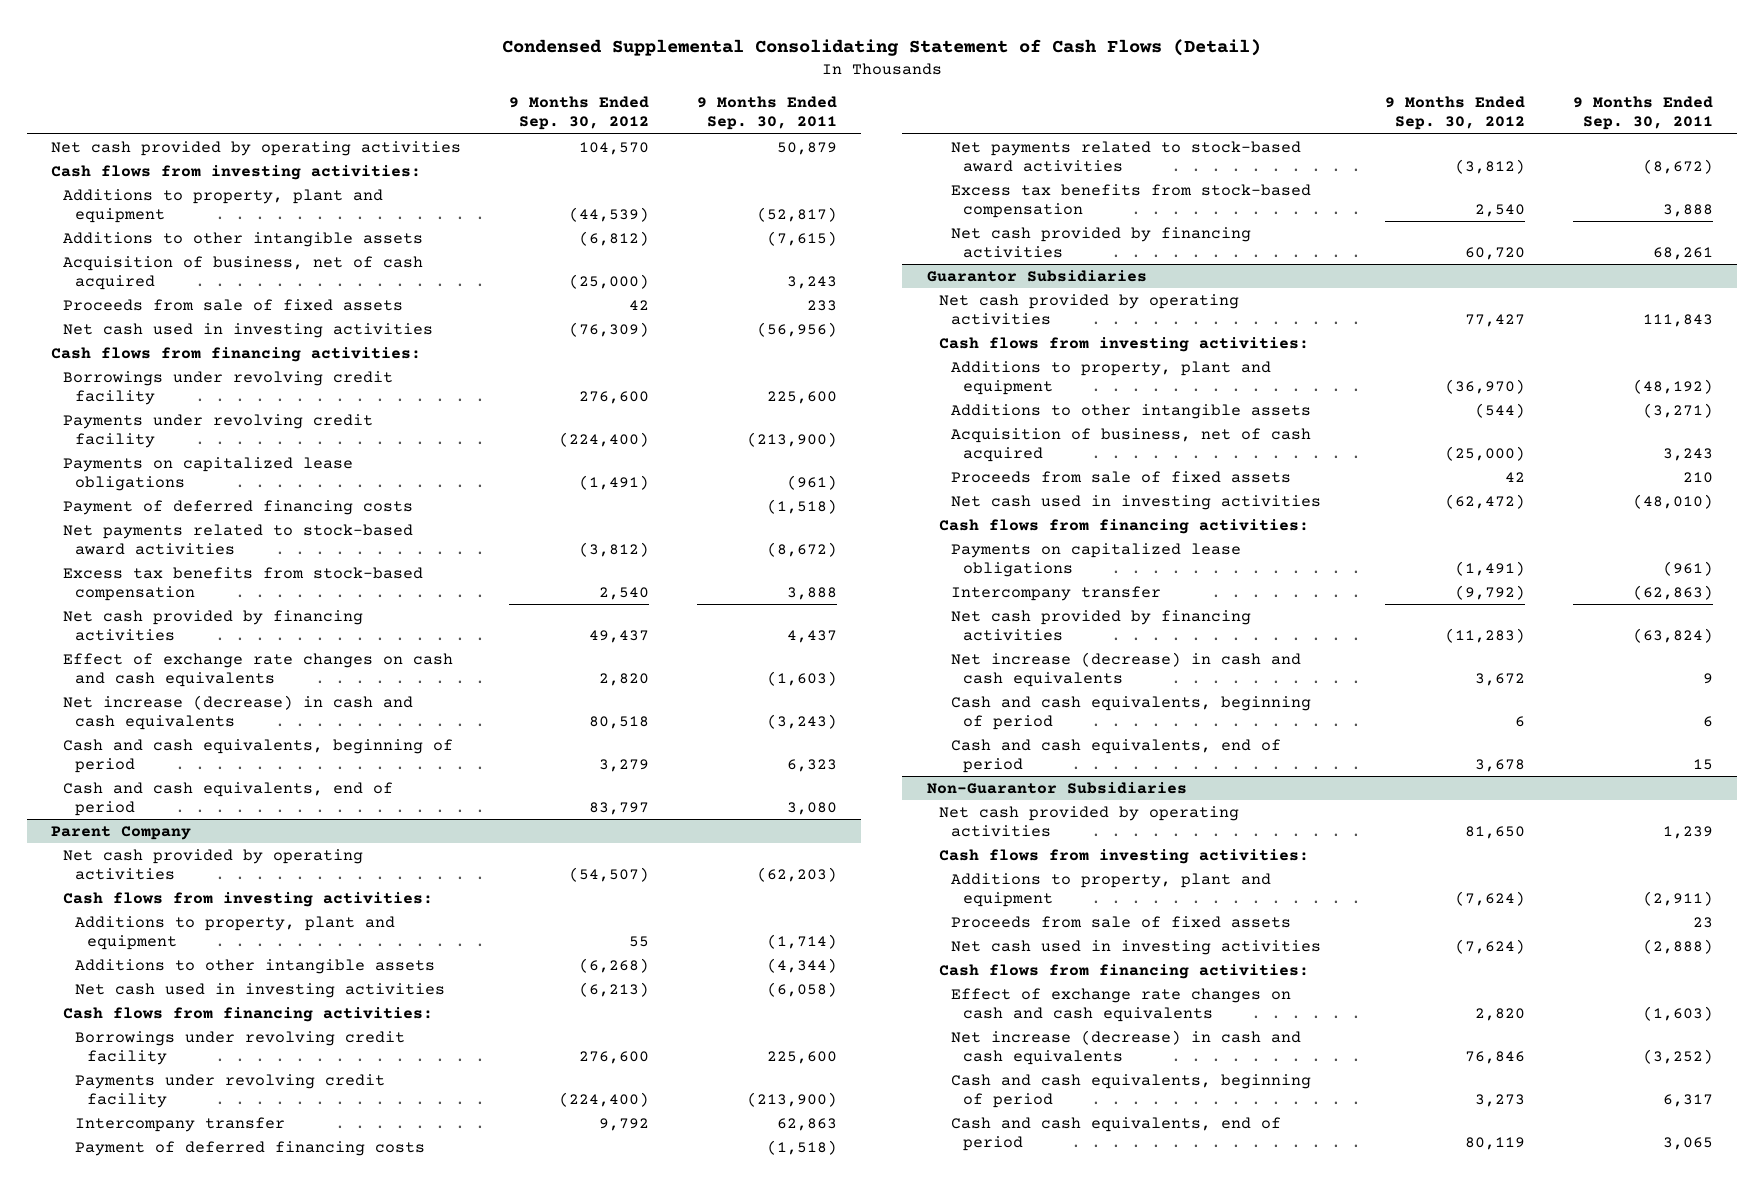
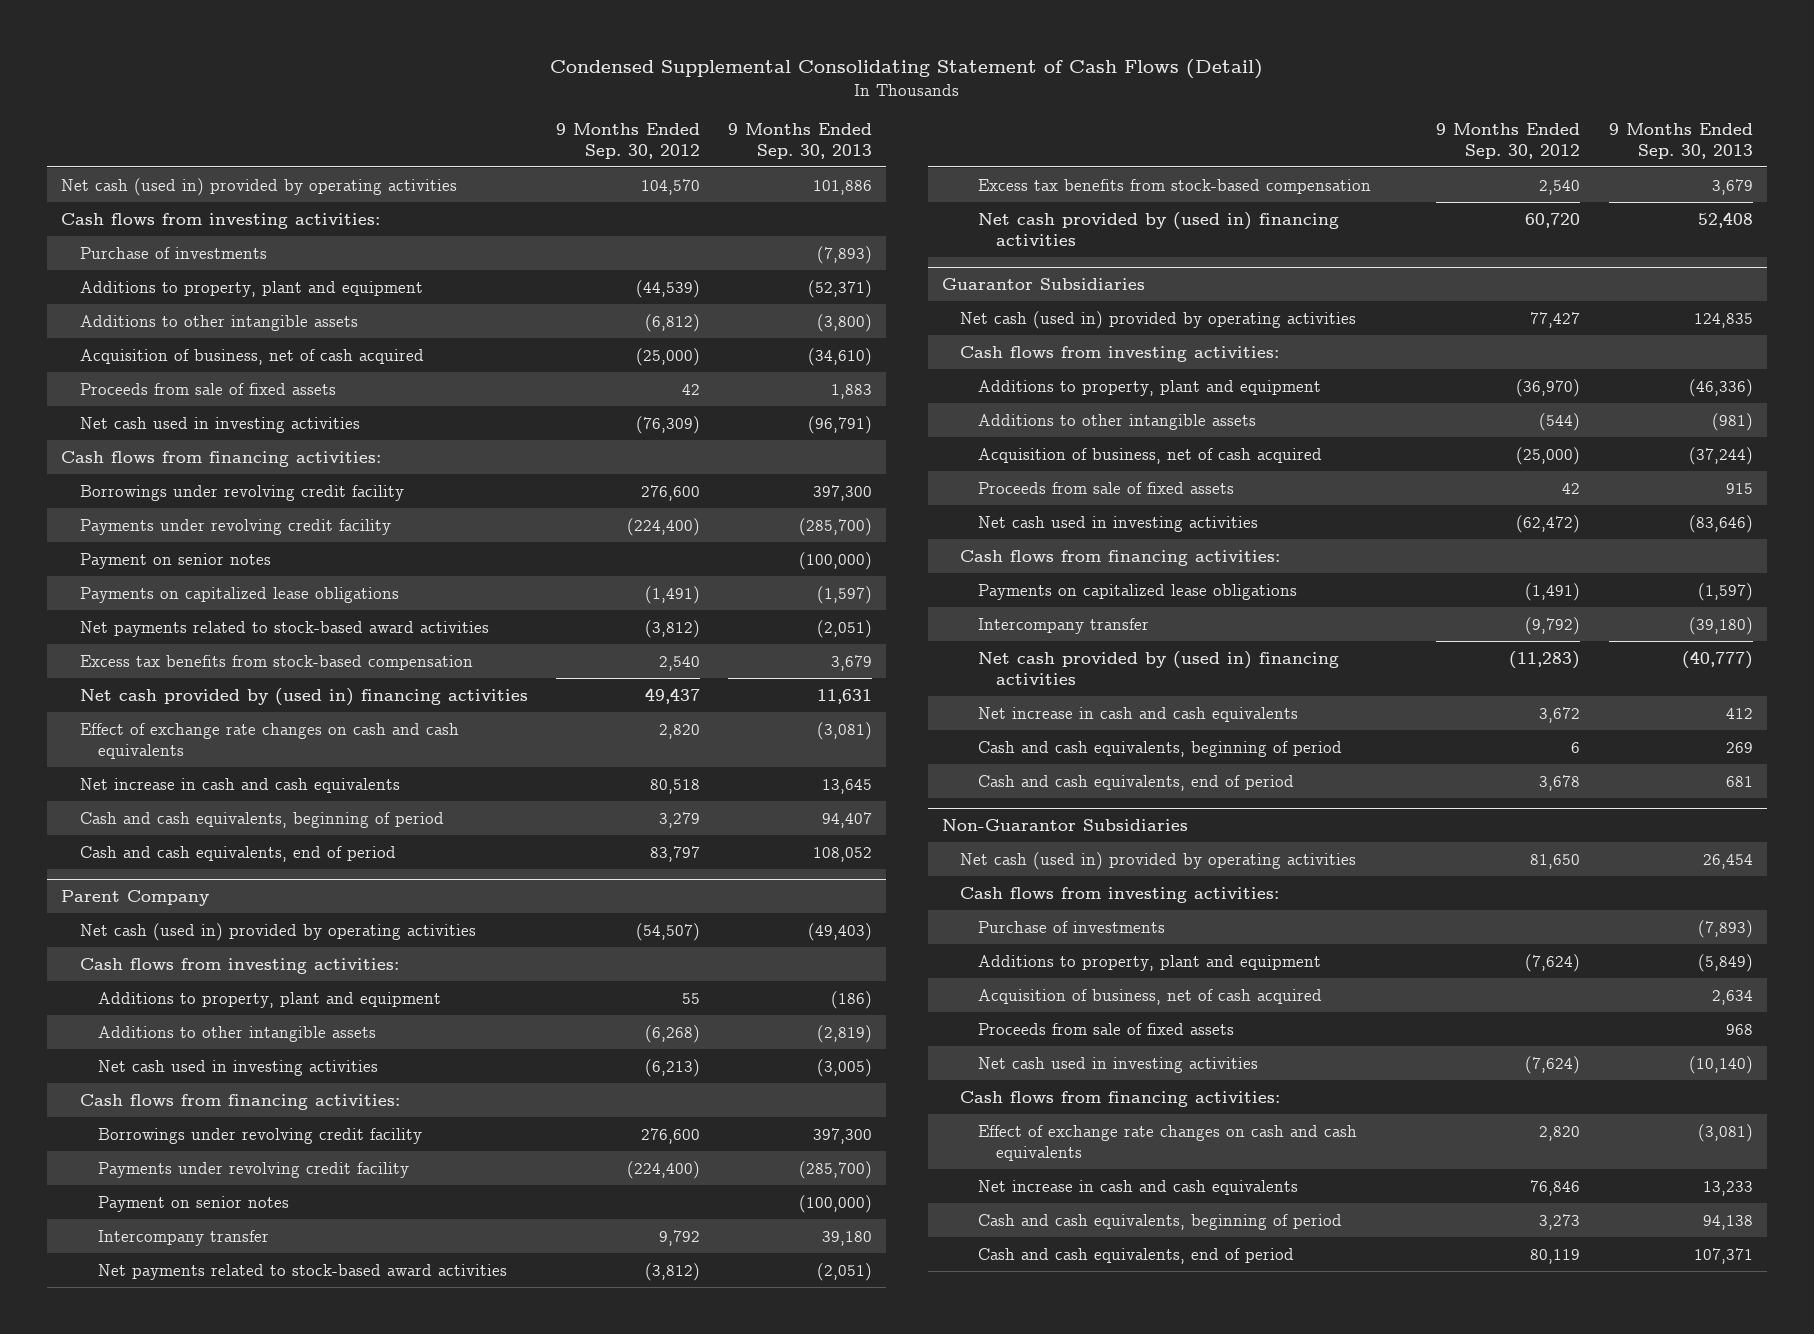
[697,96,838,131] 9 Months Ended Sep. 30, 2011 -> none
none -> [728,122,873,159] 9 Months Ended Sep. 30, 2013
[50,140,461,156] Net cash provided by operating activities -> [61,177,458,196] Net cash (used in) provided by operating activities
none -> [79,246,267,259] Purchase of investments
none -> [79,552,271,569] Payment on senior notes
[62,499,413,515] Payment of deferred financing costs -> none
[62,609,363,641] Net cash provided by financing activities -> [79,687,528,706] Net cash provided by (used in) financing activities
[62,694,413,730] Net increase (decrease) in cash and cash equivalents -> [79,777,400,793] Net increase in cash and cash equivalents
[62,848,363,880] Net cash provided by operating activities -> [79,922,476,941] Net cash (used in) provided by operating activities
none -> [97,1195,289,1212] Payment on senior notes
[75,1140,426,1156] Payment of deferred financing costs -> none
[951,226,1252,258] Net cash provided by financing activities -> [978,211,1340,246] Net cash provided by (used in) financing activities
[938,293,1239,325] Net cash provided by operating activities -> [959,310,1356,329] Net cash (used in) provided by operating activities
[951,609,1252,641] Net cash provided by financing activities -> [978,650,1340,685] Net cash provided by (used in) financing activities
[951,651,1302,687] Net increase (decrease) in cash and cash equivalents -> [978,706,1299,722] Net increase in cash and cash equivalents
[938,805,1239,837] Net cash provided by operating activities -> [959,851,1356,870] Net cash (used in) provided by operating activities
none -> [978,920,1166,933] Purchase of investments
none -> [978,988,1323,1005] Acquisition of business, net of cash acquired
[951,1029,1302,1065] Net increase (decrease) in cash and cash equivalents -> [978,1179,1299,1195] Net increase in cash and cash equivalents

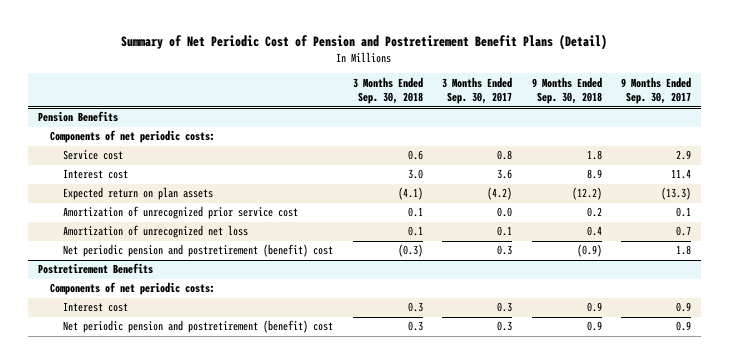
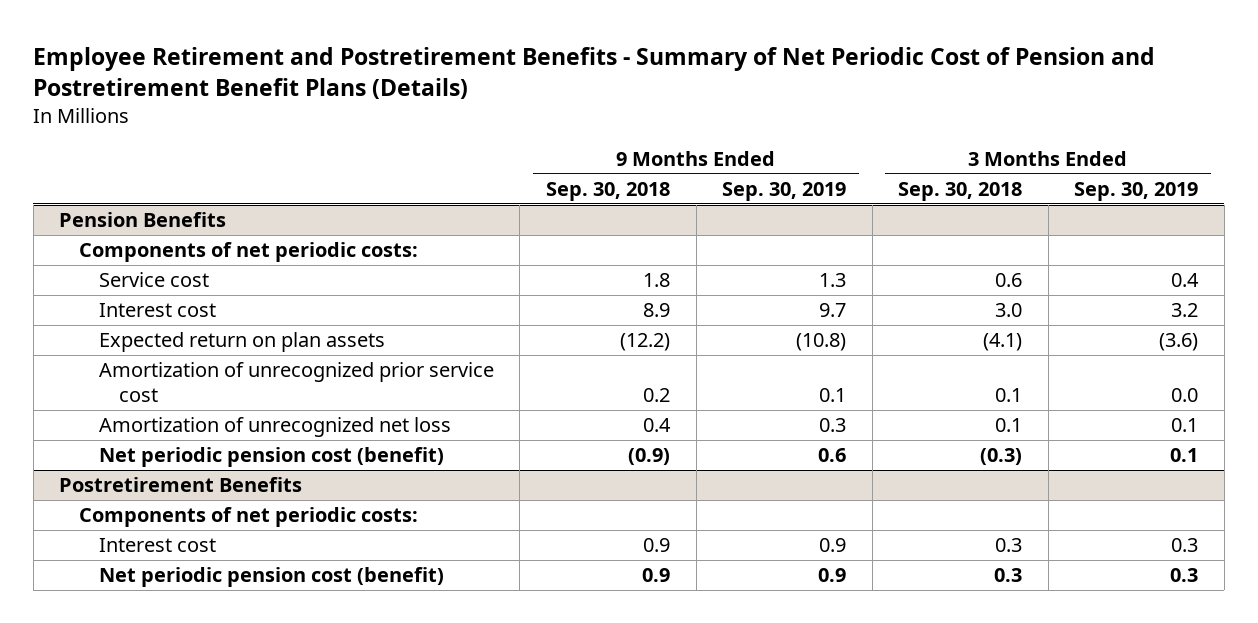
[121,33,608,50] Summary of Net Periodic Cost of Pension and Postretirement Benefit Plans (Detail) -> [33,46,1156,99] Employee Retirement and Postretirement Benefits - Summary of Net Periodic Cost of Pension and Postretirement Benefit Plans (Details)
[442,76,513,105] 3 Months Ended Sep. 30, 2017 -> none
[621,76,692,105] 9 Months Ended Sep. 30, 2017 -> none
none -> [722,181,847,201] Sep. 30, 2019
none -> [1074,181,1199,201] Sep. 30, 2019
[63,244,334,258] Net periodic pension and postretirement (benefit) cost -> [98,447,444,468] Net periodic pension cost (benefit)
[63,320,334,334] Net periodic pension and postretirement (benefit) cost -> [98,567,444,588] Net periodic pension cost (benefit)

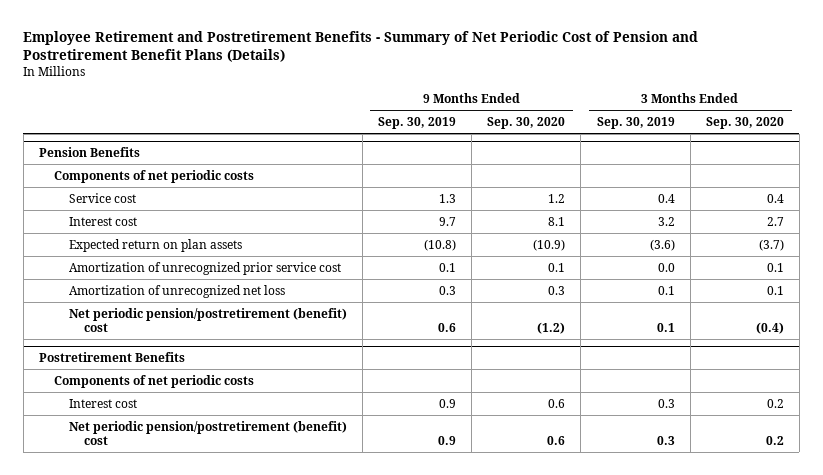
[546,181,671,201] Sep. 30, 2018 -> none
[898,181,1023,201] Sep. 30, 2018 -> none
none -> [487,117,566,130] Sep. 30, 2020
none -> [705,117,784,130] Sep. 30, 2020
[79,242,419,263] Components of net periodic costs: -> [53,169,254,183] Components of net periodic costs
[98,447,444,468] Net periodic pension cost (benefit) -> [68,307,347,332] Net periodic pension/postretirement (benefit) cost
[79,507,419,528] Components of net periodic costs: -> [53,374,254,388] Components of net periodic costs
[98,567,444,588] Net periodic pension cost (benefit) -> [68,420,347,445] Net periodic pension/postretirement (benefit) cost

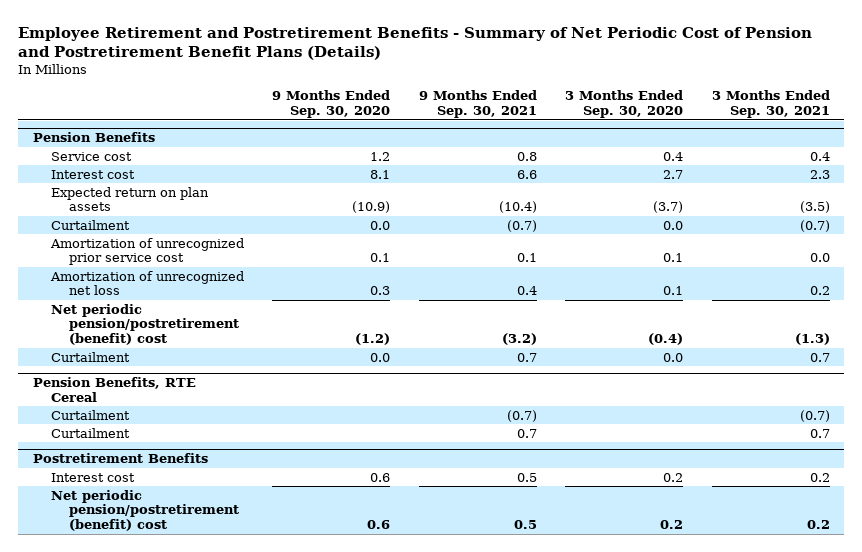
[377,117,456,130] Sep. 30, 2019 -> none
[596,117,675,130] Sep. 30, 2019 -> none
none -> [418,90,537,118] 9 Months Ended Sep. 30, 2021
none -> [711,90,830,118] 3 Months Ended Sep. 30, 2021
[53,169,254,183] Components of net periodic costs -> none
none -> [51,219,131,230] Curtailment
none -> [51,351,131,362] Curtailment
none -> [32,377,196,402] Pension Benefits, RTE Cereal
none -> [51,409,131,420] Curtailment
none -> [51,427,131,438] Curtailment
[53,374,254,388] Components of net periodic costs -> none

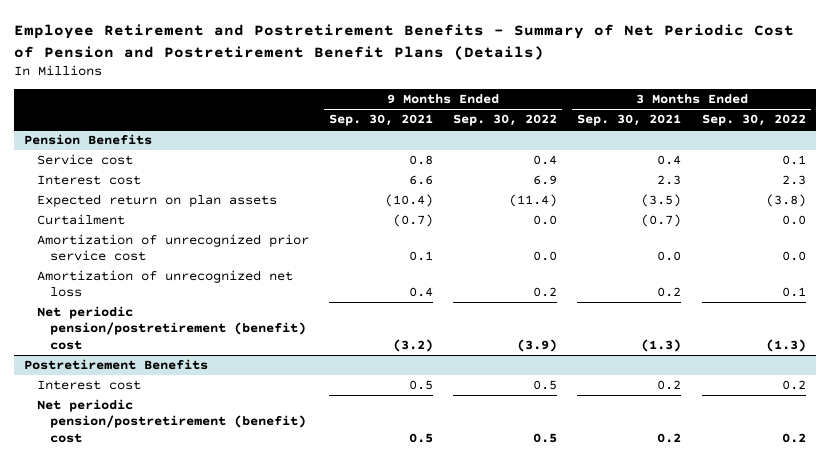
[272,90,391,118] 9 Months Ended Sep. 30, 2020 -> none
[565,90,684,118] 3 Months Ended Sep. 30, 2020 -> none
none -> [453,114,558,127] Sep. 30, 2022
none -> [701,114,806,127] Sep. 30, 2022
[51,351,131,362] Curtailment -> none
[32,377,196,402] Pension Benefits, RTE Cereal -> none
[51,409,131,420] Curtailment -> none
[51,427,131,438] Curtailment -> none

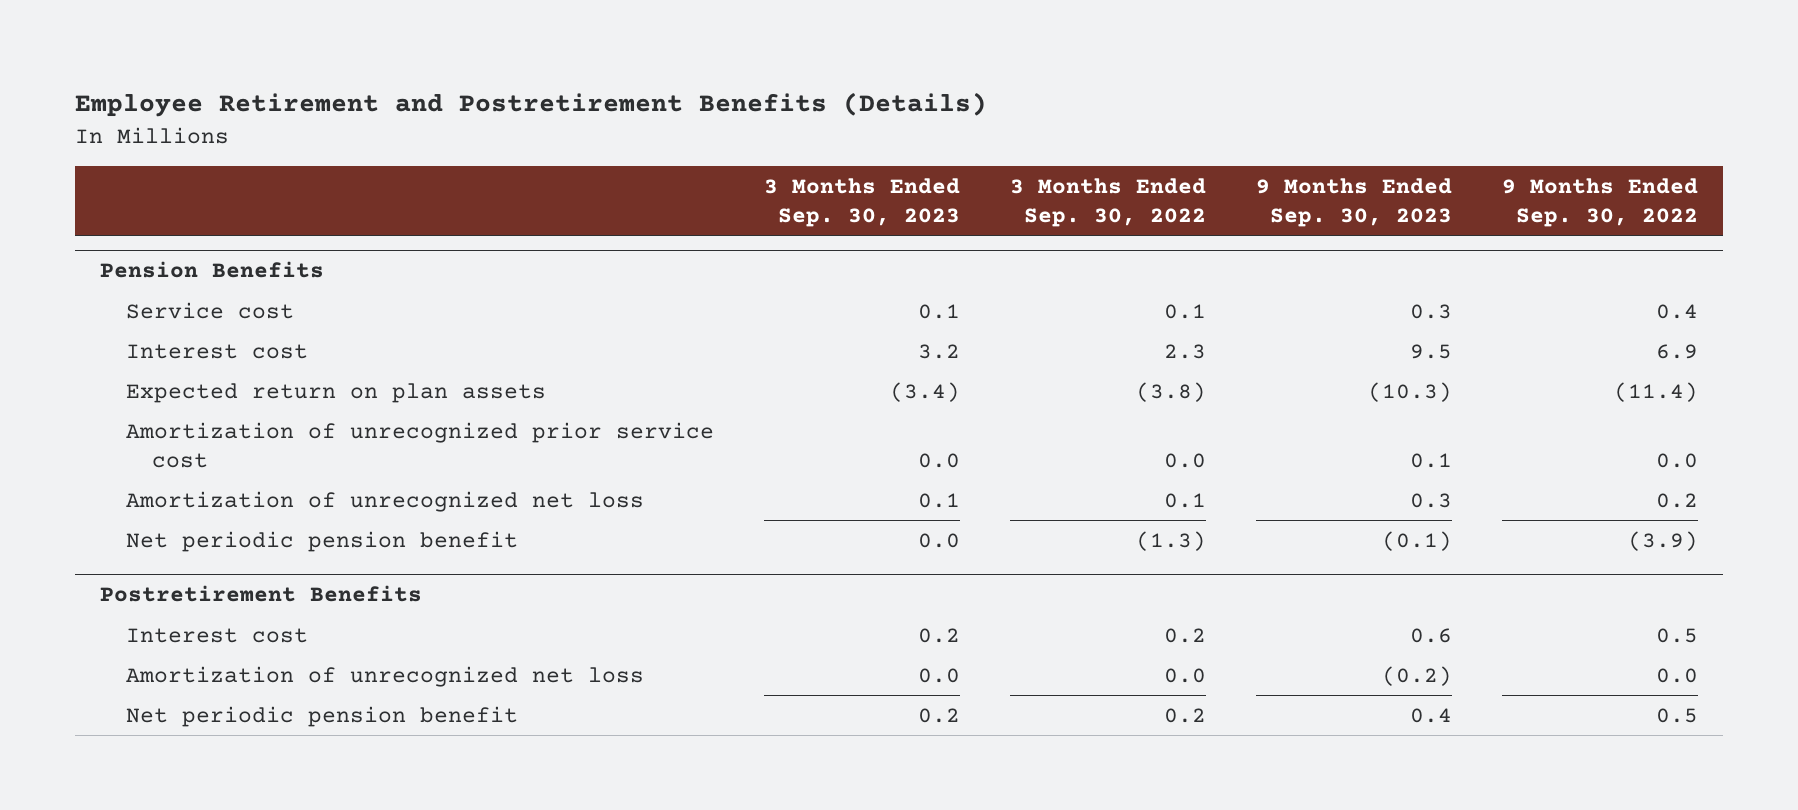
[13,24,794,60] Employee Retirement and Postretirement Benefits - Summary of Net Periodic Cost of Pension and Postretirement Benefit Plans (Details) -> [75,92,988,118] Employee Retirement and Postretirement Benefits (Details)
[328,114,433,127] Sep. 30, 2021 -> none
[577,114,682,127] Sep. 30, 2021 -> none
none -> [764,177,961,227] 3 Months Ended Sep. 30, 2023
none -> [1255,177,1452,227] 9 Months Ended Sep. 30, 2023
[36,214,125,226] Curtailment -> none
[36,306,306,350] Net periodic pension/postretirement (benefit) cost -> [126,530,519,552] Net periodic pension benefit
none -> [126,665,645,687] Amortization of unrecognized net loss
[36,399,306,443] Net periodic pension/postretirement (benefit) cost -> [126,705,519,727] Net periodic pension benefit

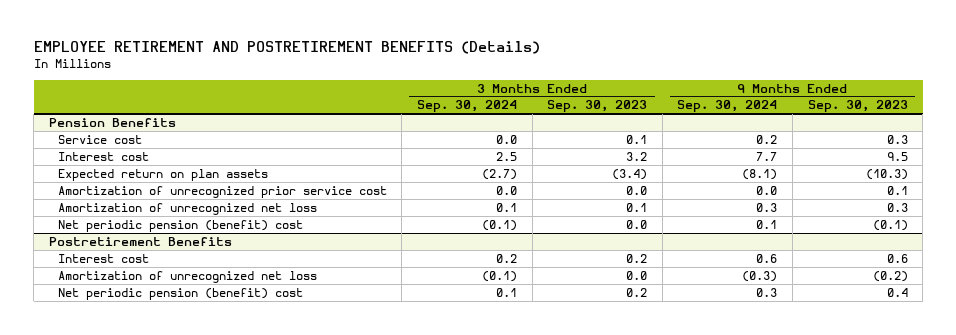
[75,92,988,118] Employee Retirement and Postretirement Benefits (Details) -> [33,40,540,54] EMPLOYEE RETIREMENT AND POSTRETIREMENT BENEFITS (Details)
[1009,177,1206,227] 3 Months Ended Sep. 30, 2022 -> none
[1501,177,1698,227] 9 Months Ended Sep. 30, 2022 -> none
none -> [416,100,517,113] Sep. 30, 2024
none -> [677,100,778,113] Sep. 30, 2024
[126,530,519,552] Net periodic pension benefit -> [57,219,303,232] Net periodic pension (benefit) cost
[126,705,519,727] Net periodic pension benefit -> [57,287,303,300] Net periodic pension (benefit) cost

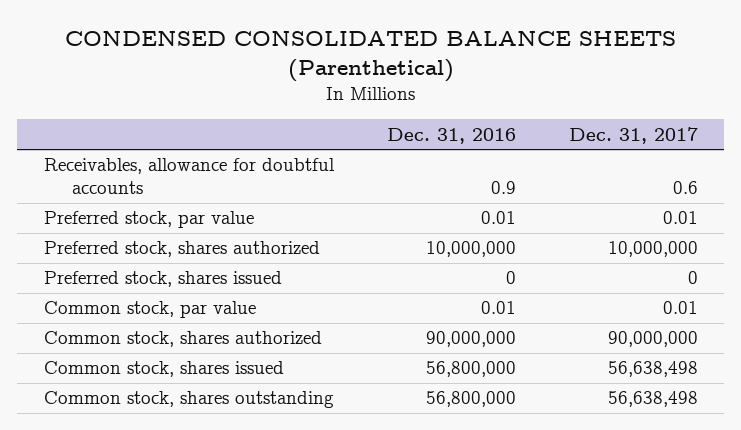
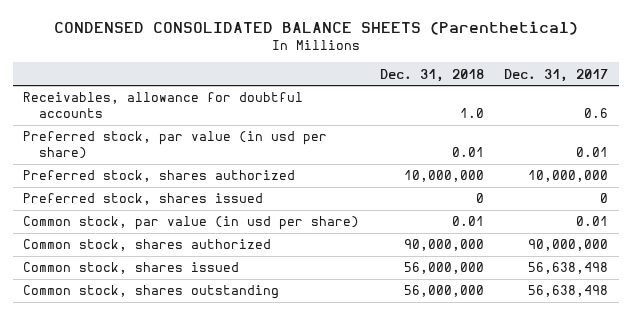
[386,127,516,144] Dec. 31, 2016 -> none
none -> [379,68,484,82] Dec. 31, 2018
[43,211,254,229] Preferred stock, par value -> [23,131,328,160] Preferred stock, par value (in usd per share)
[43,301,256,319] Common stock, par value -> [23,216,360,231] Common stock, par value (in usd per share)

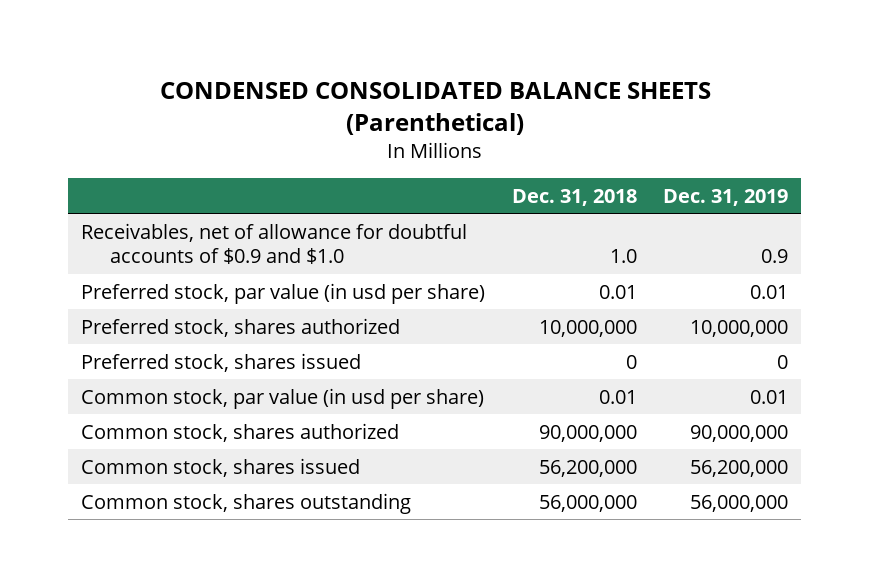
[504,68,609,82] Dec. 31, 2017 -> none
none -> [663,188,789,206] Dec. 31, 2019
[23,92,304,119] Receivables, allowance for doubtful accounts -> [81,222,468,265] Receivables, net of allowance for doubtful accounts of $0.9 and $1.0
[403,262,484,275] 56,000,000 -> [538,459,637,477] 56,200,000

